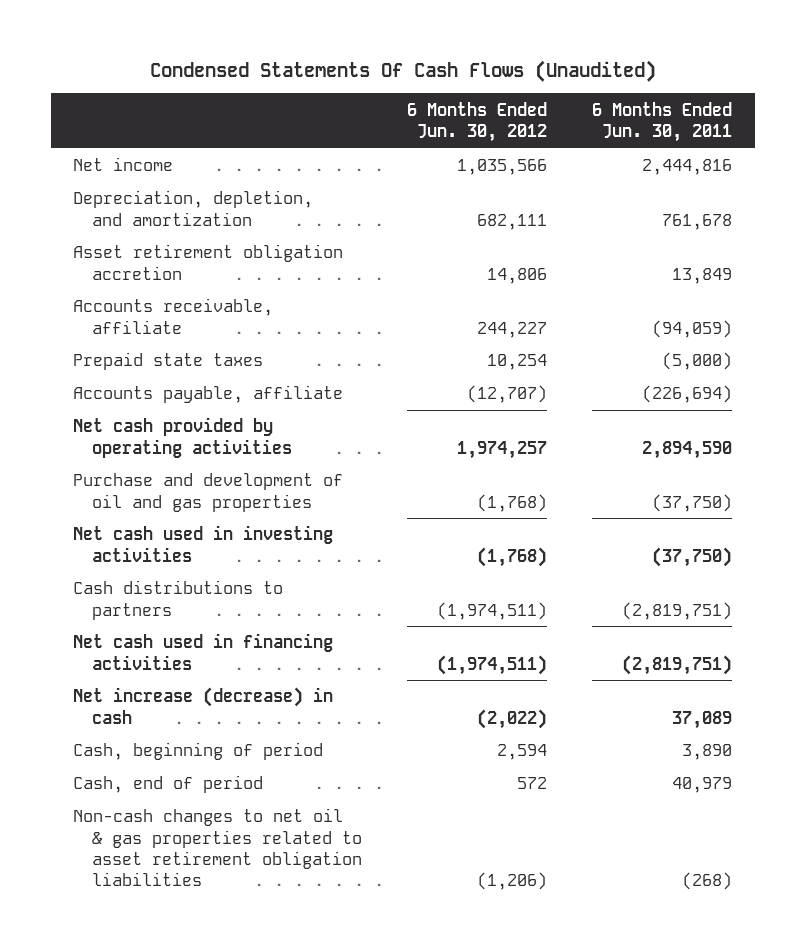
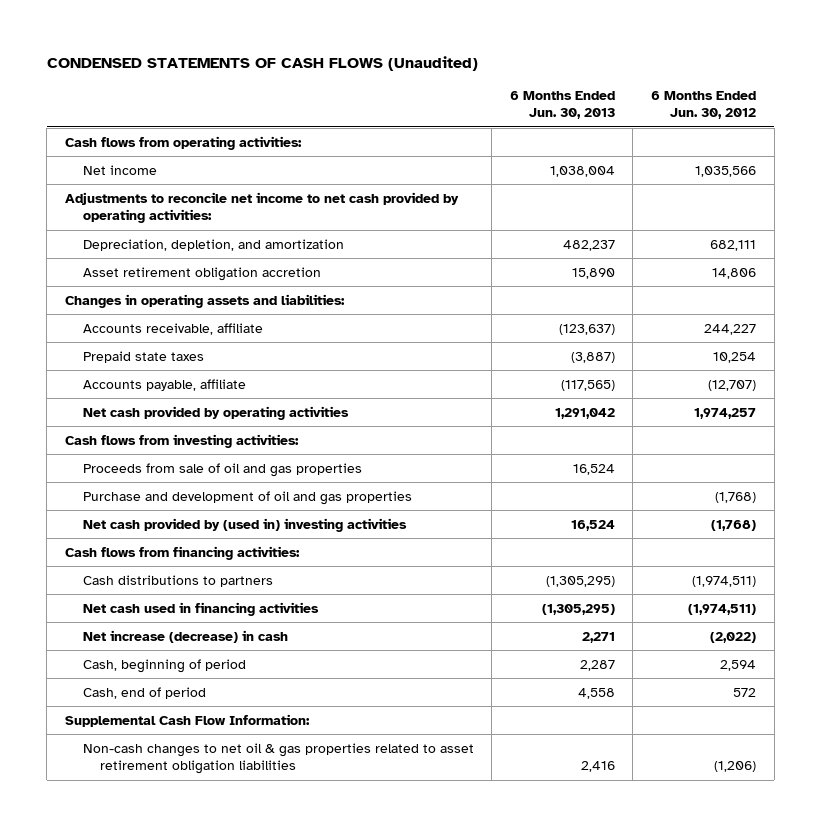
[149,59,656,82] Condensed Statements Of Cash Flows (Unaudited) -> [46,55,478,71] CONDENSED STATEMENTS OF CASH FLOWS (Unaudited)
[591,101,732,142] 6 Months Ended Jun. 30, 2011 -> none
none -> [509,91,615,120] 6 Months Ended Jun. 30, 2013
none -> [64,135,302,150] Cash flows from operating activities:
none -> [64,191,459,224] Adjustments to reconcile net income to net cash provided by operating activities:
none -> [64,293,345,308] Changes in operating assets and liabilities:
none -> [64,433,299,448] Cash flows from investing activities:
none -> [82,462,362,477] Proceeds from sale of oil and gas properties
[73,525,334,562] Net cash used in investing activities -> [82,517,407,532] Net cash provided by (used in) investing activities
none -> [64,545,300,560] Cash flows from financing activities:
none -> [64,713,310,727] Supplemental Cash Flow Information:

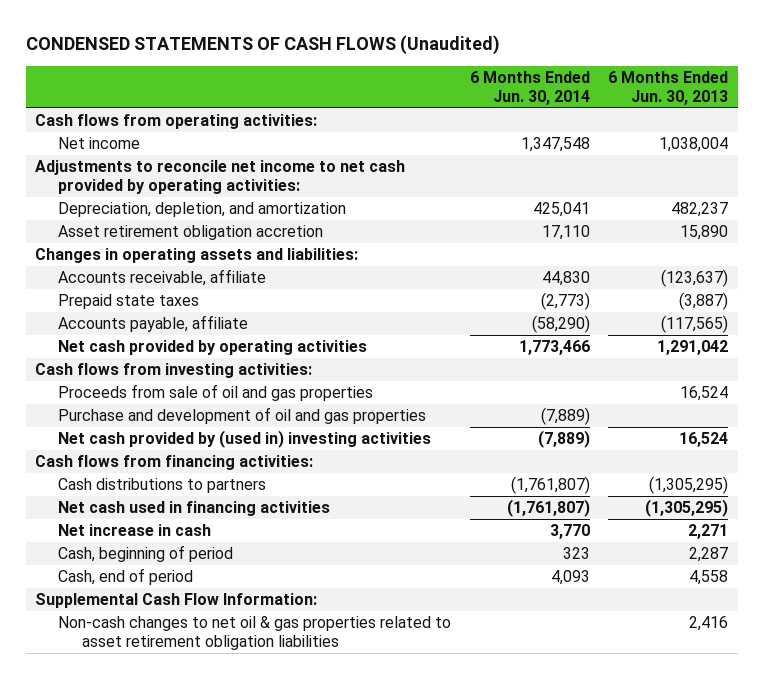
[650,91,756,120] 6 Months Ended Jun. 30, 2012 -> none
none -> [469,71,590,106] 6 Months Ended Jun. 30, 2014
[82,629,288,643] Net increase (decrease) in cash -> [58,524,212,537] Net increase in cash

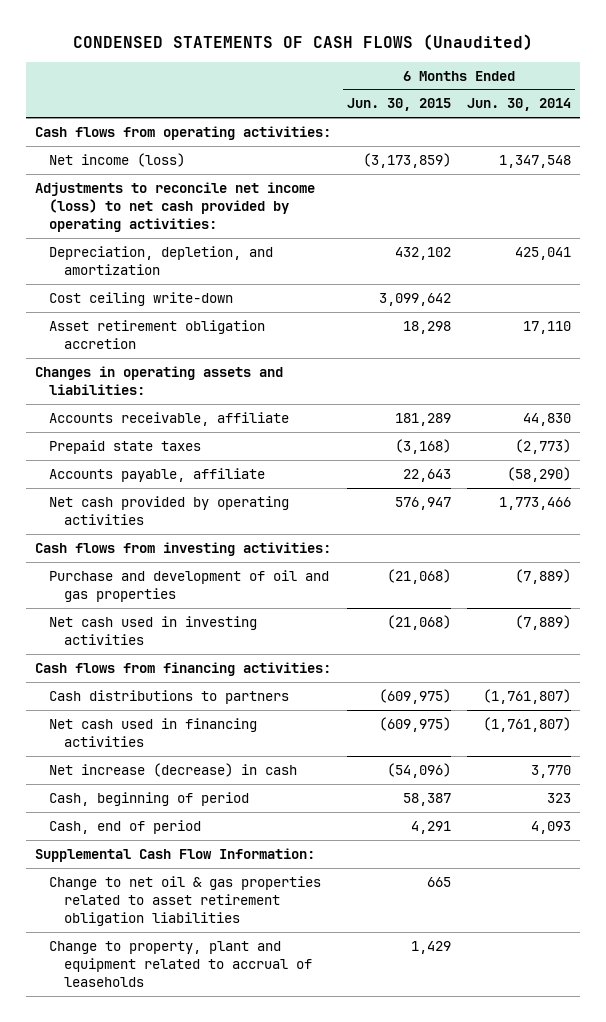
[608,71,729,106] 6 Months Ended Jun. 30, 2013 -> none
none -> [347,98,452,112] Jun. 30, 2015
[58,137,141,150] Net income -> [49,152,186,167] Net income (loss)
[35,160,406,195] Adjustments to reconcile net income to net cash provided by operating activities: -> [34,181,315,232] Adjustments to reconcile net income (loss) to net cash provided by operating activities:
none -> [49,291,234,306] Cost ceiling write-down
[58,384,374,402] Proceeds from sale of oil and gas properties -> none
[58,430,432,449] Net cash provided by (used in) investing activities -> [49,615,258,645] Net cash used in investing activities
[58,524,212,537] Net increase in cash -> [49,762,298,777] Net increase (decrease) in cash
[58,616,452,651] Non-cash changes to net oil & gas properties related to asset retirement obligation liabilities -> [49,875,322,926] Change to net oil & gas properties related to asset retirement obligation liabilities
none -> [49,940,313,987] Change to property, plant and equipment related to accrual of leaseholds

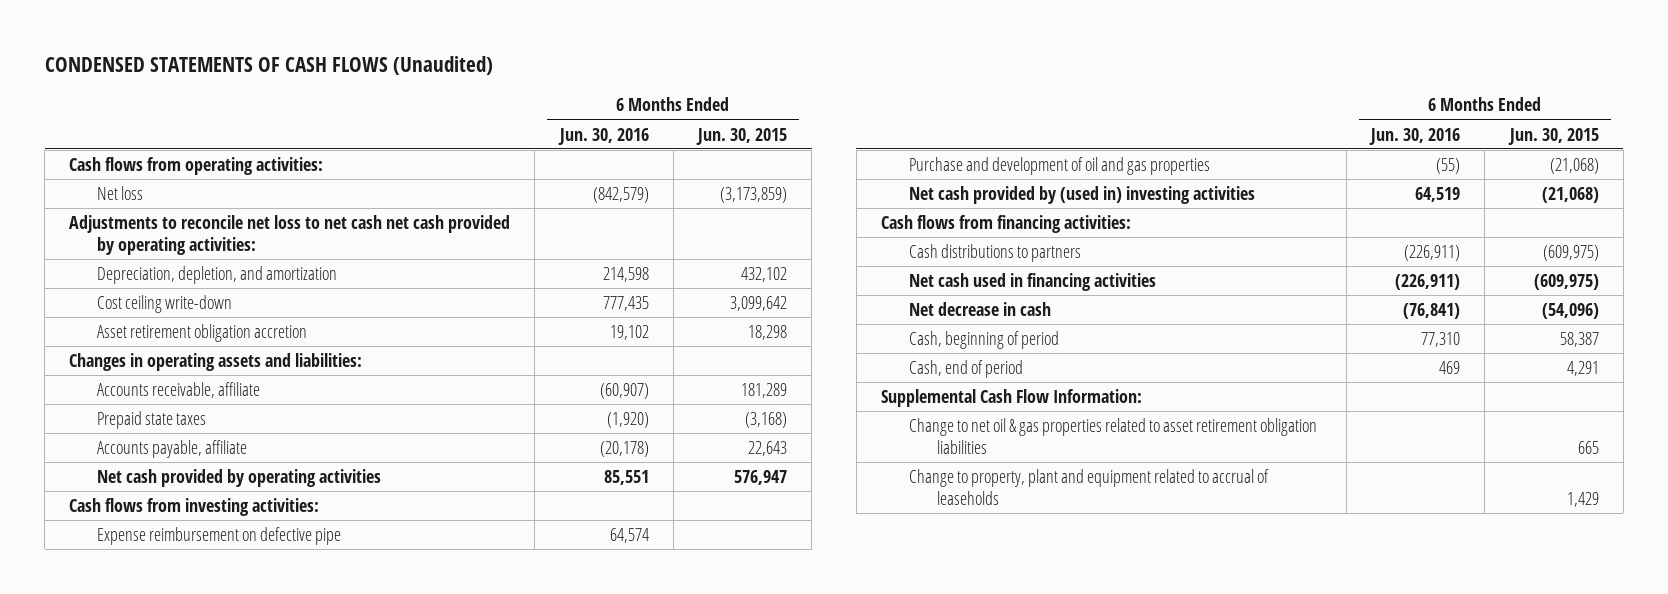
[467,98,572,112] Jun. 30, 2014 -> none
none -> [557,127,649,145] Jun. 30, 2016
[49,152,186,167] Net income (loss) -> [97,185,144,200] Net loss
[34,181,315,232] Adjustments to reconcile net income (loss) to net cash provided by operating activities: -> [69,214,511,255] Adjustments to reconcile net loss to net cash net cash provided by operating activities:
none -> [97,526,342,545] Expense reimbursement on defective pipe
[49,615,258,645] Net cash used in investing activities -> [908,185,1255,204] Net cash provided by (used in) investing activities
[49,762,298,777] Net increase (decrease) in cash -> [908,301,1051,316] Net decrease in cash

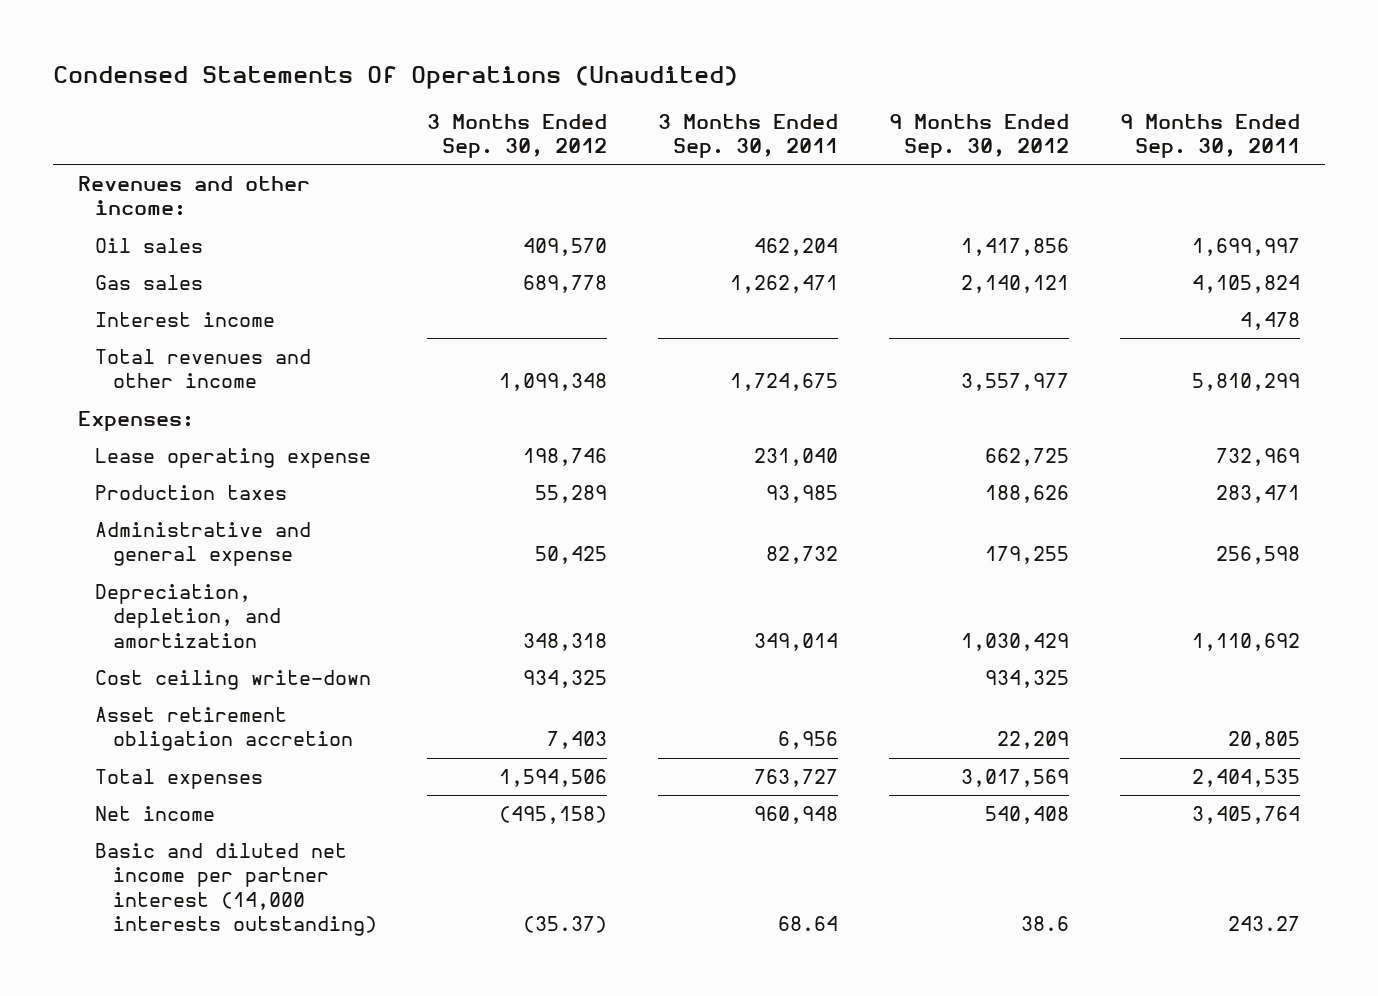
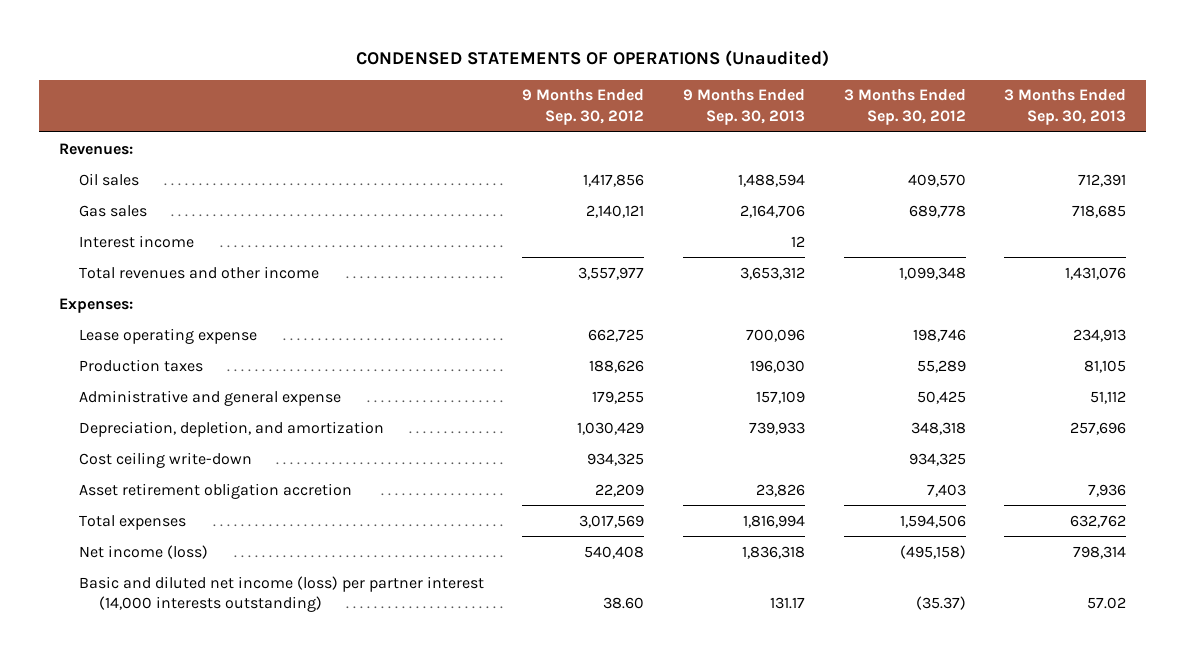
[52,66,738,90] Condensed Statements Of Operations (Unaudited) -> [355,49,829,67] CONDENSED STATEMENTS OF OPERATIONS (Unaudited)
[658,113,839,159] 3 Months Ended Sep. 30, 2011 -> none
[1119,113,1300,159] 9 Months Ended Sep. 30, 2011 -> none
none -> [683,89,806,125] 9 Months Ended Sep. 30, 2013
none -> [1004,89,1127,125] 3 Months Ended Sep. 30, 2013
[78,175,311,217] Revenues and other income: -> [58,142,133,155] Revenues:
[95,805,216,821] Net income -> [78,544,208,559] Net income (loss)
[95,842,377,937] Basic and diluted net income per partner interest (14,000 interests outstanding) -> [78,575,484,613] Basic and diluted net income (loss) per partner interest (14,000 interests outstanding)
[1021,916,1070,932] 38.6 -> [603,597,645,610] 38.60

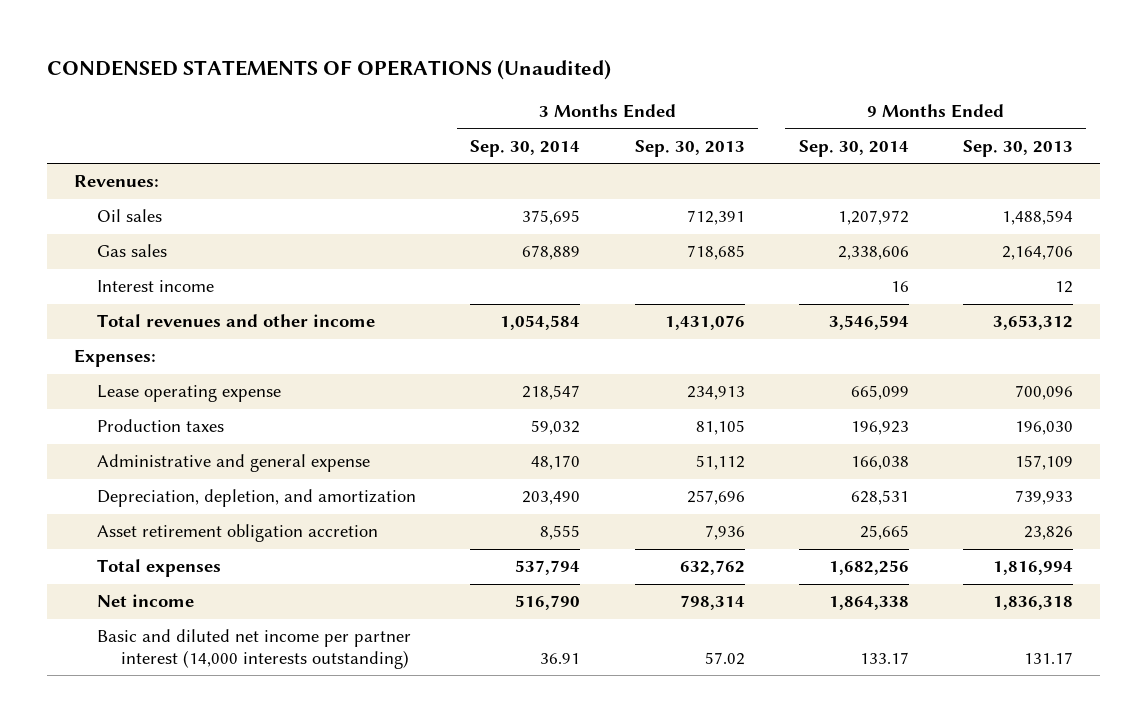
[522,89,645,125] 9 Months Ended Sep. 30, 2012 -> none
[843,89,966,125] 3 Months Ended Sep. 30, 2012 -> none
none -> [470,139,581,157] Sep. 30, 2014
none -> [798,139,909,157] Sep. 30, 2014
[78,451,252,468] Cost ceiling write-down -> none
[78,544,208,559] Net income (loss) -> [97,594,195,608] Net income
[78,575,484,613] Basic and diluted net income (loss) per partner interest (14,000 interests outstanding) -> [97,629,412,669] Basic and diluted net income per partner interest (14,000 interests outstanding)

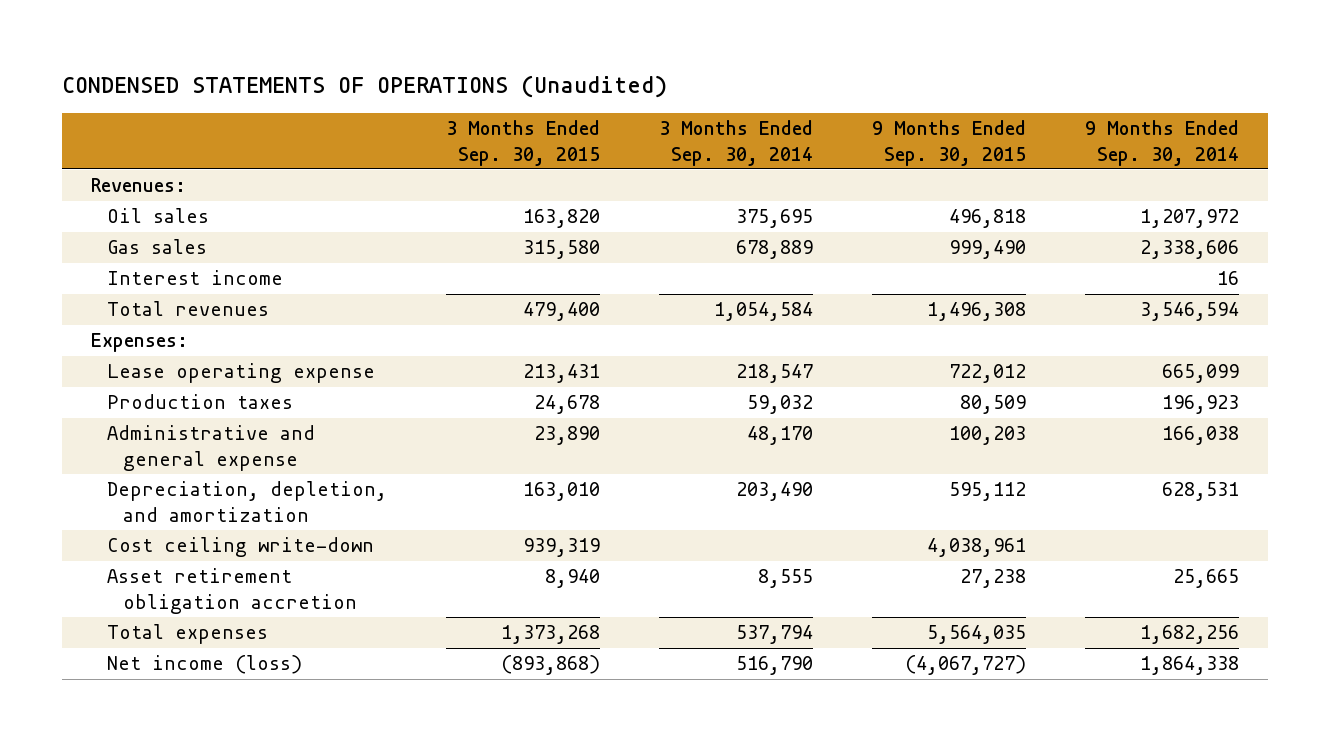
[634,139,745,157] Sep. 30, 2013 -> none
[962,139,1073,157] Sep. 30, 2013 -> none
none -> [445,119,600,166] 3 Months Ended Sep. 30, 2015
none -> [871,119,1026,166] 9 Months Ended Sep. 30, 2015
[97,314,376,328] Total revenues and other income -> [107,301,270,317] Total revenues
none -> [107,537,375,558] Cost ceiling write-down
[97,629,412,669] Basic and diluted net income per partner interest (14,000 interests outstanding) -> none
[97,594,195,608] Net income -> [107,655,303,675] Net income (loss)

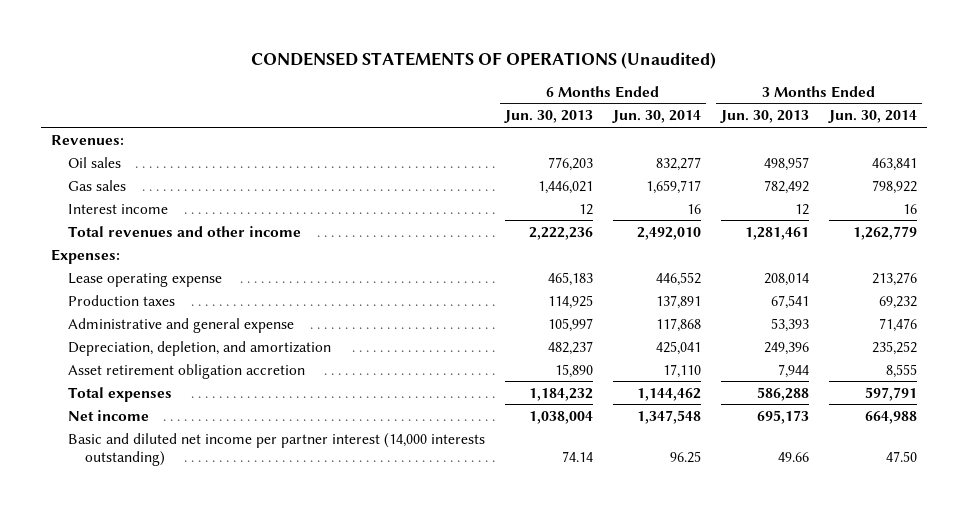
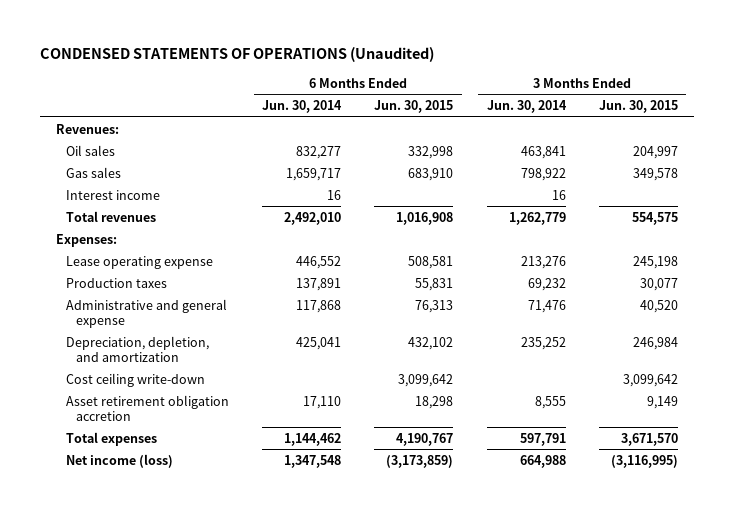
[503,110,593,124] Jun. 30, 2013 -> none
[719,110,809,124] Jun. 30, 2013 -> none
none -> [374,100,454,114] Jun. 30, 2015
none -> [598,100,678,114] Jun. 30, 2015
[67,225,301,237] Total revenues and other income -> [66,210,157,222] Total revenues
none -> [66,372,206,387] Cost ceiling write-down
[67,432,485,466] Basic and diluted net income per partner interest (14,000 interests outstanding) -> none
[67,409,149,421] Net income -> [66,453,174,468] Net income (loss)

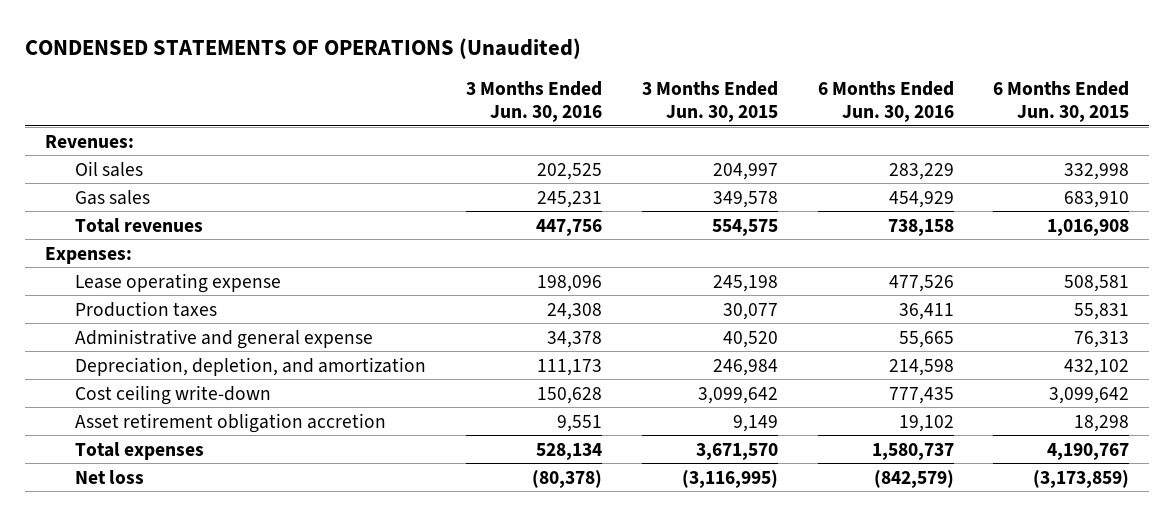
[262,100,343,114] Jun. 30, 2014 -> none
[486,100,567,114] Jun. 30, 2014 -> none
none -> [466,81,603,122] 3 Months Ended Jun. 30, 2016
none -> [817,81,954,122] 6 Months Ended Jun. 30, 2016
[66,189,161,200] Interest income -> none
[66,453,174,468] Net income (loss) -> [75,469,145,484] Net loss

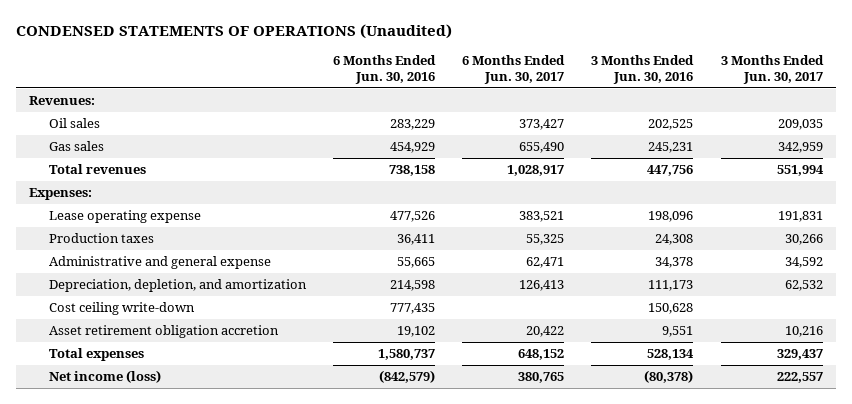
[641,81,778,122] 3 Months Ended Jun. 30, 2015 -> none
[993,81,1130,122] 6 Months Ended Jun. 30, 2015 -> none
none -> [462,55,566,84] 6 Months Ended Jun. 30, 2017
none -> [720,55,824,84] 3 Months Ended Jun. 30, 2017
[75,469,145,484] Net loss -> [49,369,162,383] Net income (loss)

